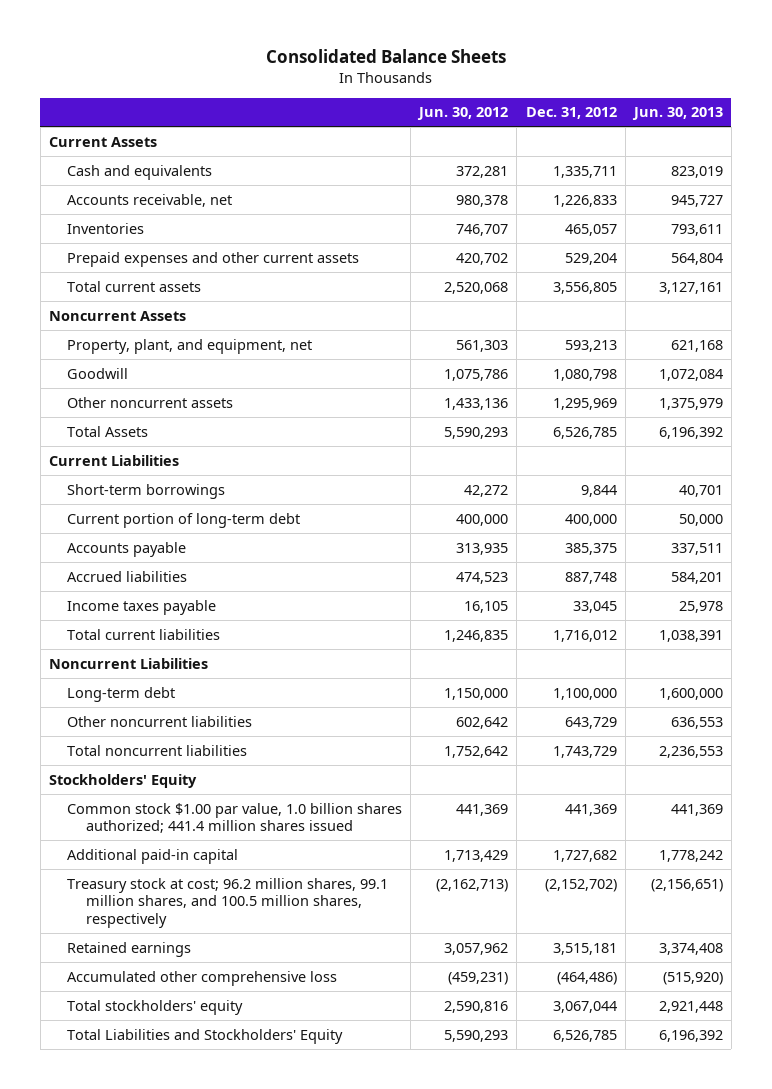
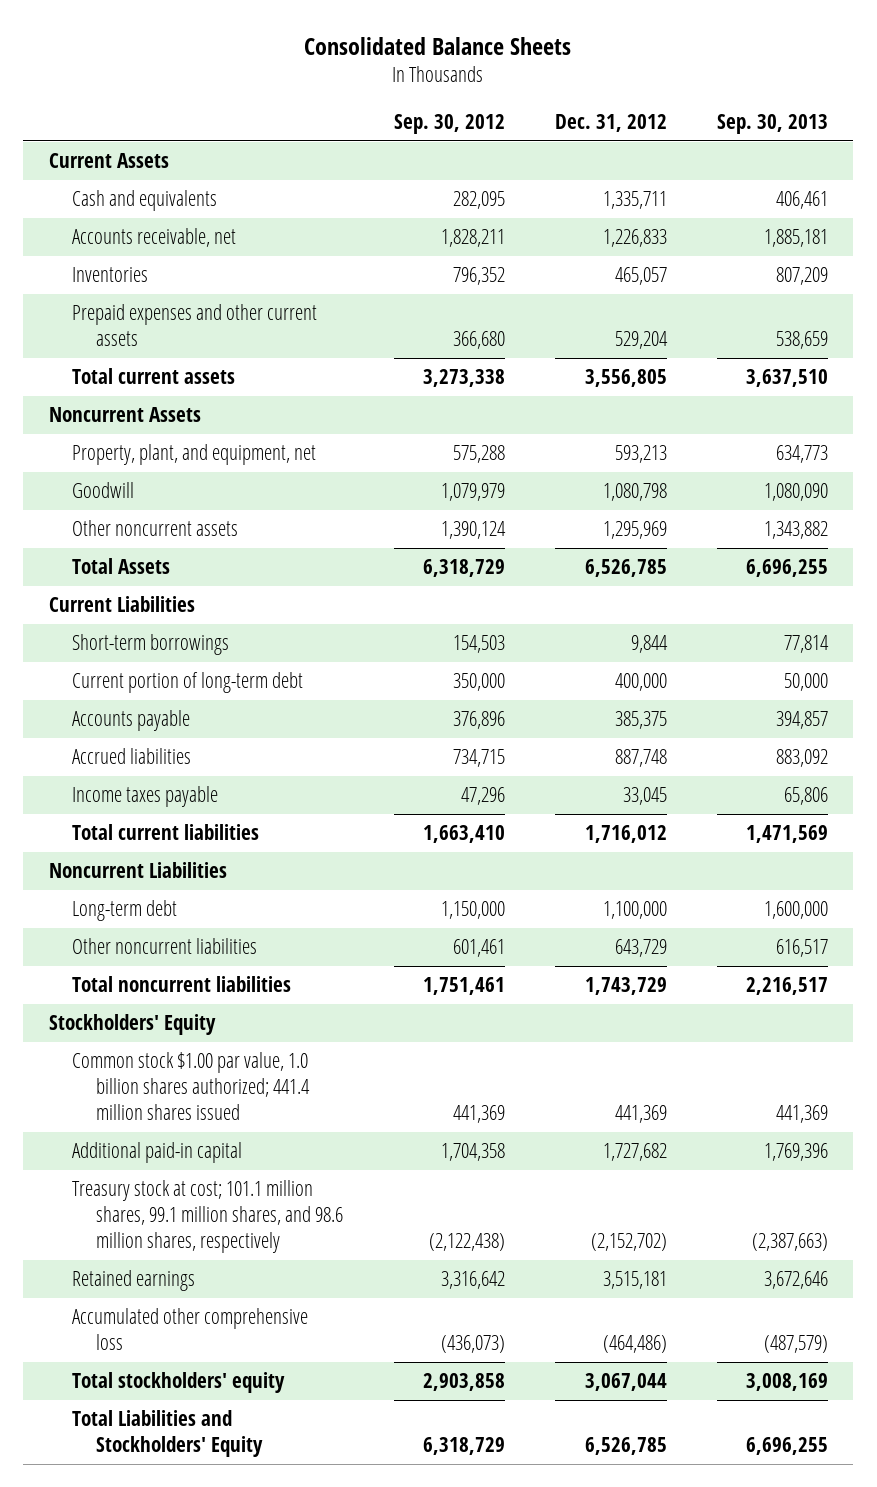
[417,107,509,121] Jun. 30, 2012 -> none
[631,107,723,121] Jun. 30, 2013 -> none
none -> [393,113,505,134] Sep. 30, 2012
none -> [717,113,829,134] Sep. 30, 2013
[67,877,389,928] Treasury stock at cost; 96.2 million shares, 99.1 million shares, and 100.5 million shares, respectively -> [72,1180,344,1254] Treasury stock at cost; 101.1 million shares, 99.1 million shares, and 98.6 million shares, respectively

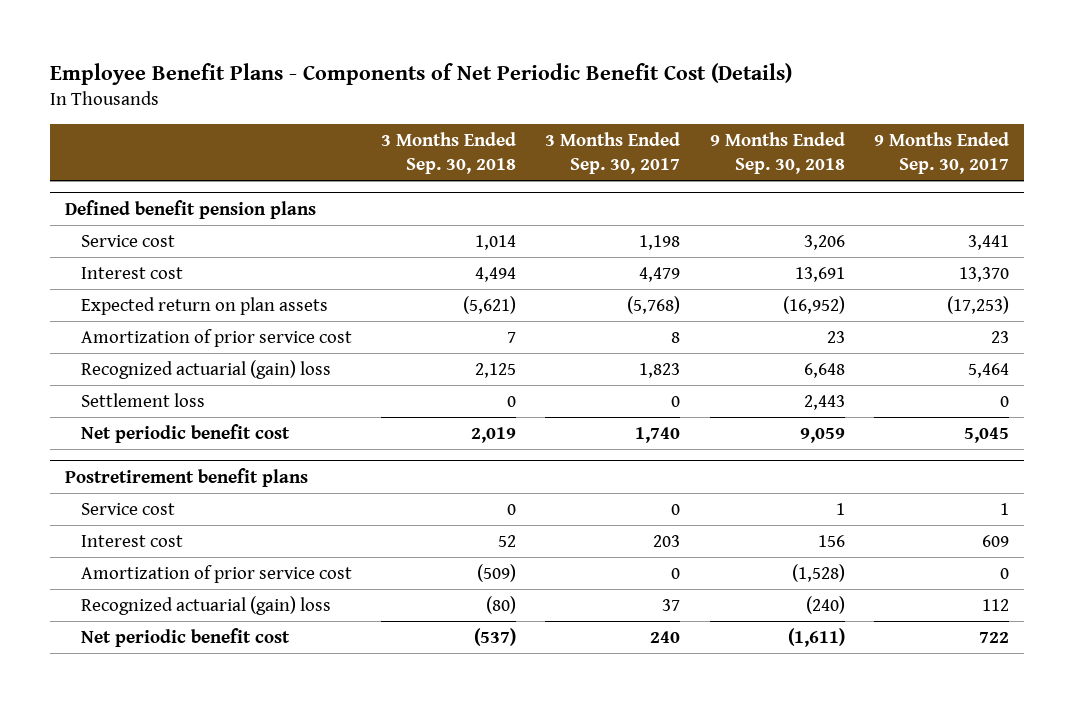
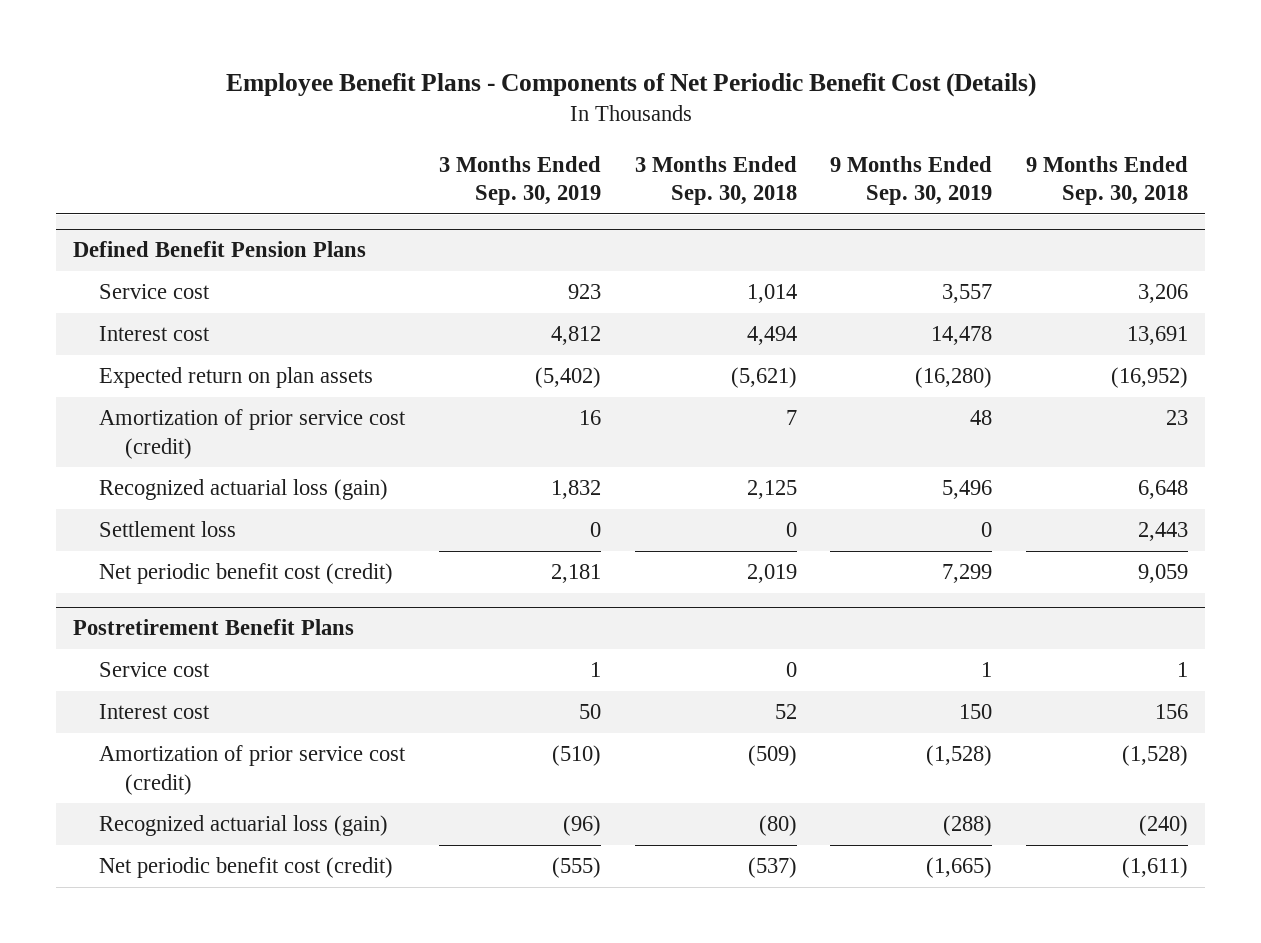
[545,132,681,175] 3 Months Ended Sep. 30, 2017 -> none
[874,132,1010,175] 9 Months Ended Sep. 30, 2017 -> none
none -> [438,155,601,205] 3 Months Ended Sep. 30, 2019
none -> [830,155,993,205] 9 Months Ended Sep. 30, 2019
[65,199,317,219] Defined benefit pension plans -> [73,241,367,258] Defined Benefit Pension Plans
[80,328,352,347] Amortization of prior service cost -> [98,409,406,459] Amortization of prior service cost (credit)
[80,359,331,379] Recognized actuarial (gain) loss -> [98,479,388,501] Recognized actuarial loss (gain)
[80,423,290,443] Net periodic benefit cost -> [98,563,393,585] Net periodic benefit cost (credit)
[65,467,309,487] Postretirement benefit plans -> [73,619,355,636] Postretirement Benefit Plans
[80,564,352,583] Amortization of prior service cost -> [98,745,406,795] Amortization of prior service cost (credit)
[80,595,331,615] Recognized actuarial (gain) loss -> [98,815,388,837] Recognized actuarial loss (gain)
[80,627,290,647] Net periodic benefit cost -> [98,857,393,879] Net periodic benefit cost (credit)

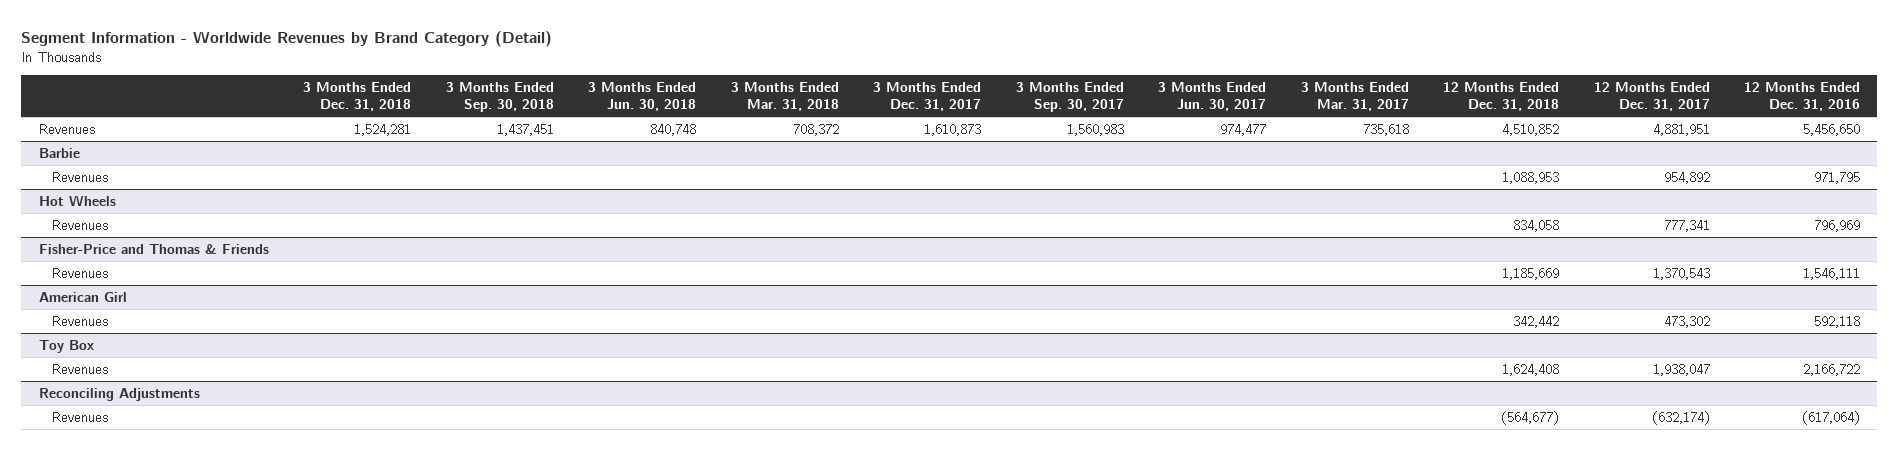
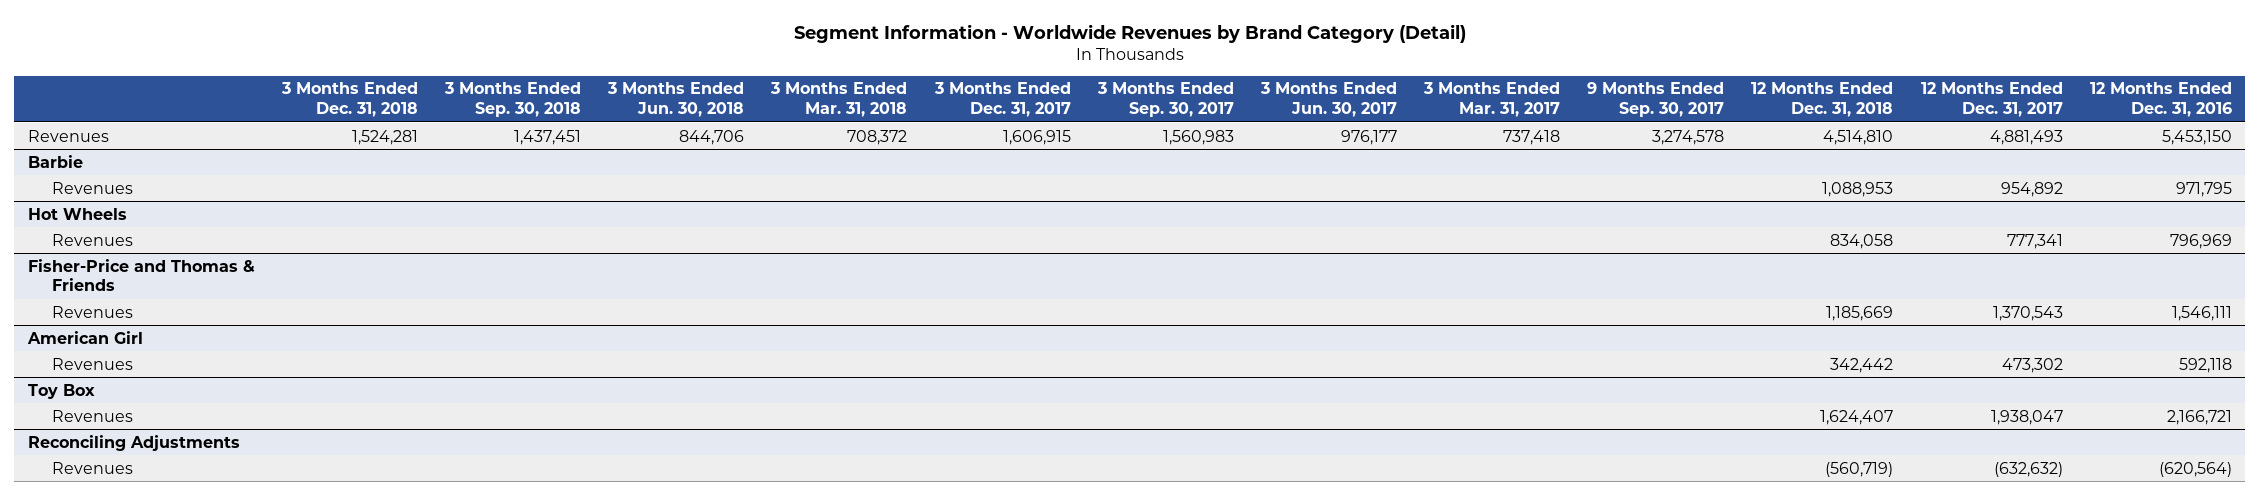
none -> [1587,82,1725,117] 9 Months Ended Sep. 30, 2017
[650,123,697,136] 840,748 -> [679,129,745,145] 844,706
[924,123,982,136] 1,610,873 -> [1002,129,1071,145] 1,606,915
[1220,123,1267,136] 974,477 -> [1340,129,1397,145] 976,177
[1362,123,1409,136] 735,618 -> [1503,129,1561,145] 737,418
[1502,123,1560,136] 4,510,852 -> [1823,129,1894,145] 4,514,810
[1652,123,1710,136] 4,881,951 -> [1989,129,2063,145] 4,881,493
[1803,123,1861,136] 5,456,650 -> [2161,129,2232,145] 5,453,150
[1502,363,1560,376] 1,624,408 -> [1820,409,1894,425] 1,624,407
[1803,363,1861,376] 2,166,722 -> [2166,409,2232,425] 2,166,721
[1501,410,1560,425] (564,677) -> [1825,461,1894,477] (560,719)
[1651,410,1710,425] (632,174) -> [1993,461,2063,477] (632,632)
[1802,410,1861,425] (617,064) -> [2158,461,2232,477] (620,564)

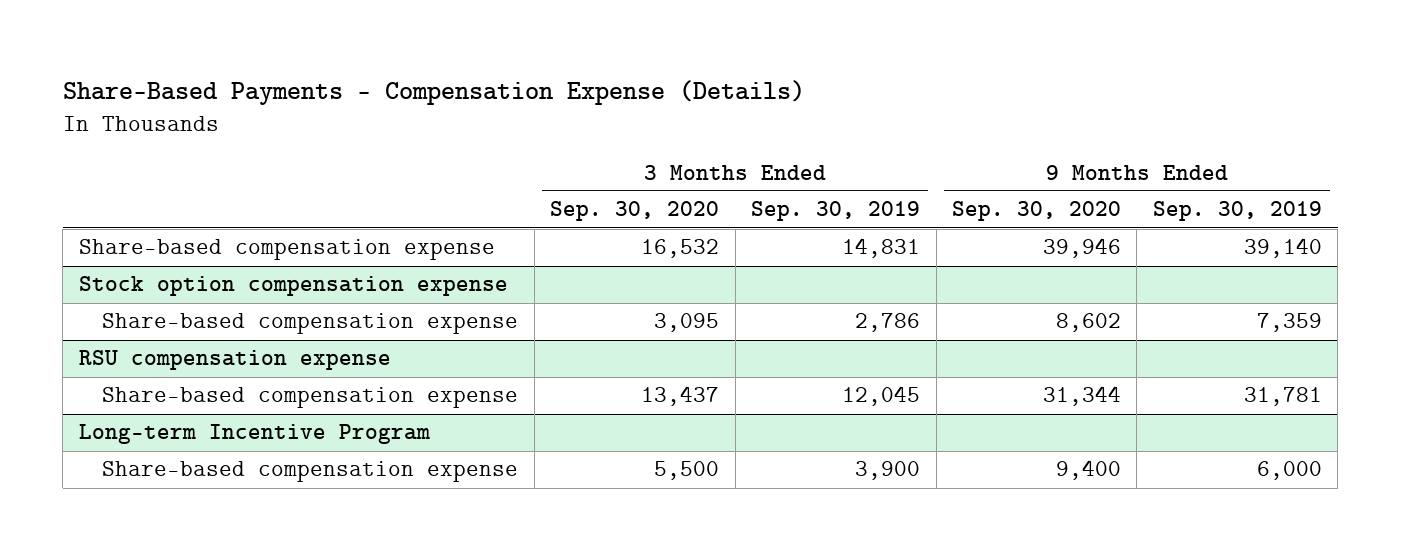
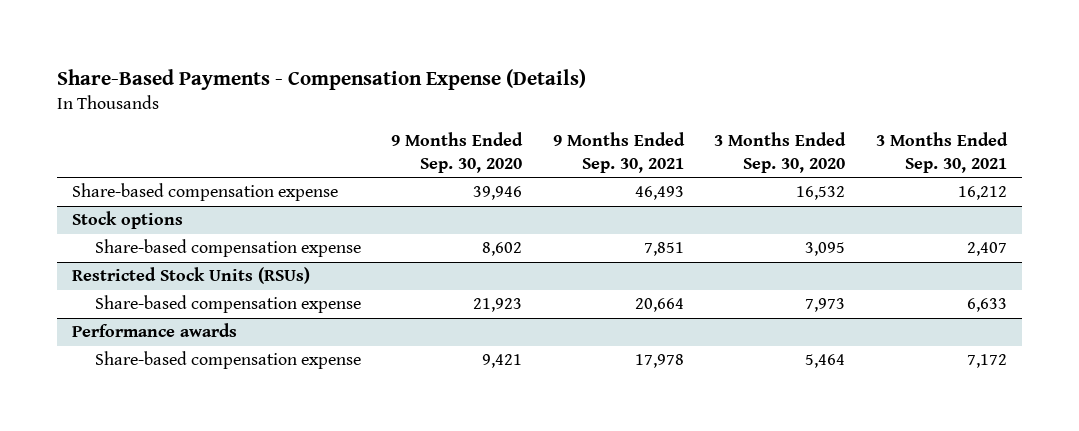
[751,201,921,222] Sep. 30, 2019 -> none
[1152,201,1322,222] Sep. 30, 2019 -> none
none -> [552,132,685,173] 9 Months Ended Sep. 30, 2021
none -> [875,132,1008,173] 3 Months Ended Sep. 30, 2021
[78,276,508,297] Stock option compensation expense -> [72,211,184,230] Stock options
[78,424,430,445] Long-term Incentive Program -> none
[78,350,391,371] RSU compensation expense -> [72,267,311,285] Restricted Stock Units (RSUs)
[641,386,720,407] 13,437 -> [805,298,846,313] 7,973
[1043,386,1122,407] 31,344 -> [473,298,523,313] 21,923
none -> [72,323,238,338] Performance awards
[654,461,720,481] 5,500 -> [805,354,846,369] 5,464
[1056,460,1122,481] 9,400 -> [482,354,523,369] 9,421

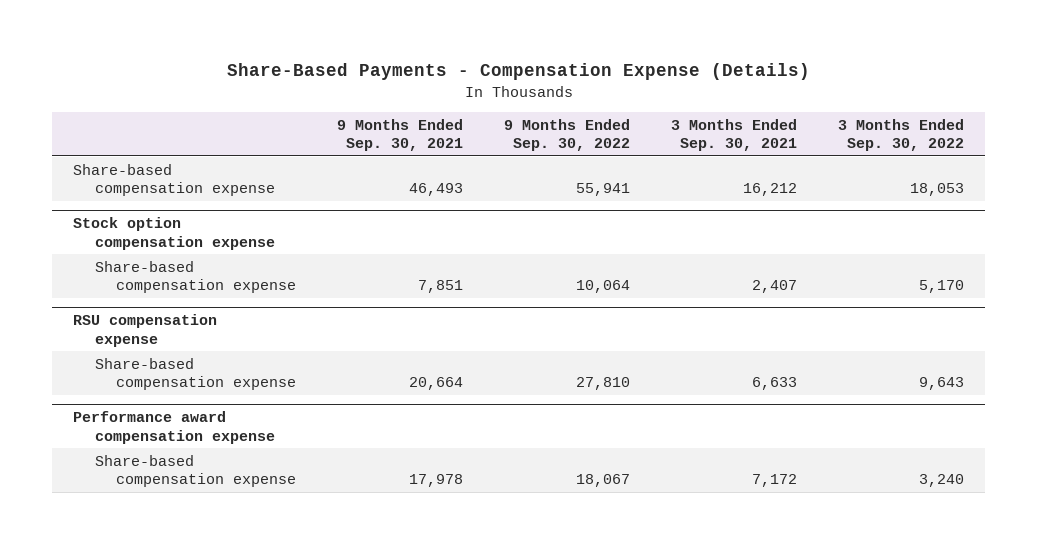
[391,132,524,173] 9 Months Ended Sep. 30, 2020 -> none
[714,132,847,173] 3 Months Ended Sep. 30, 2020 -> none
none -> [504,118,631,152] 9 Months Ended Sep. 30, 2022
none -> [838,118,965,152] 3 Months Ended Sep. 30, 2022
[72,211,184,230] Stock options -> [73,217,275,250] Stock option compensation expense
[72,267,311,285] Restricted Stock Units (RSUs) -> [73,314,218,347] RSU compensation expense
[72,323,238,338] Performance awards -> [73,411,275,444] Performance award compensation expense

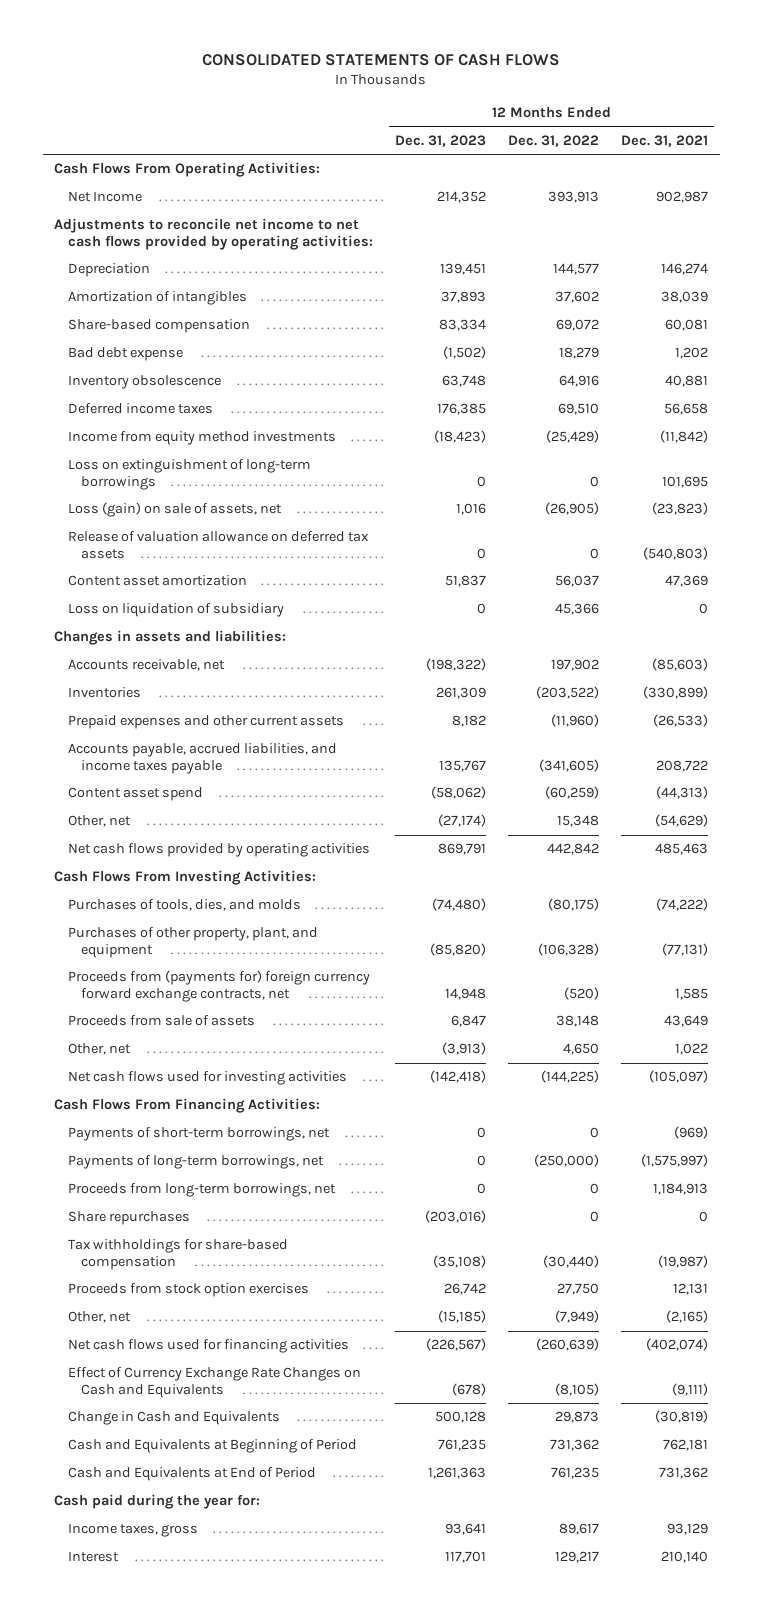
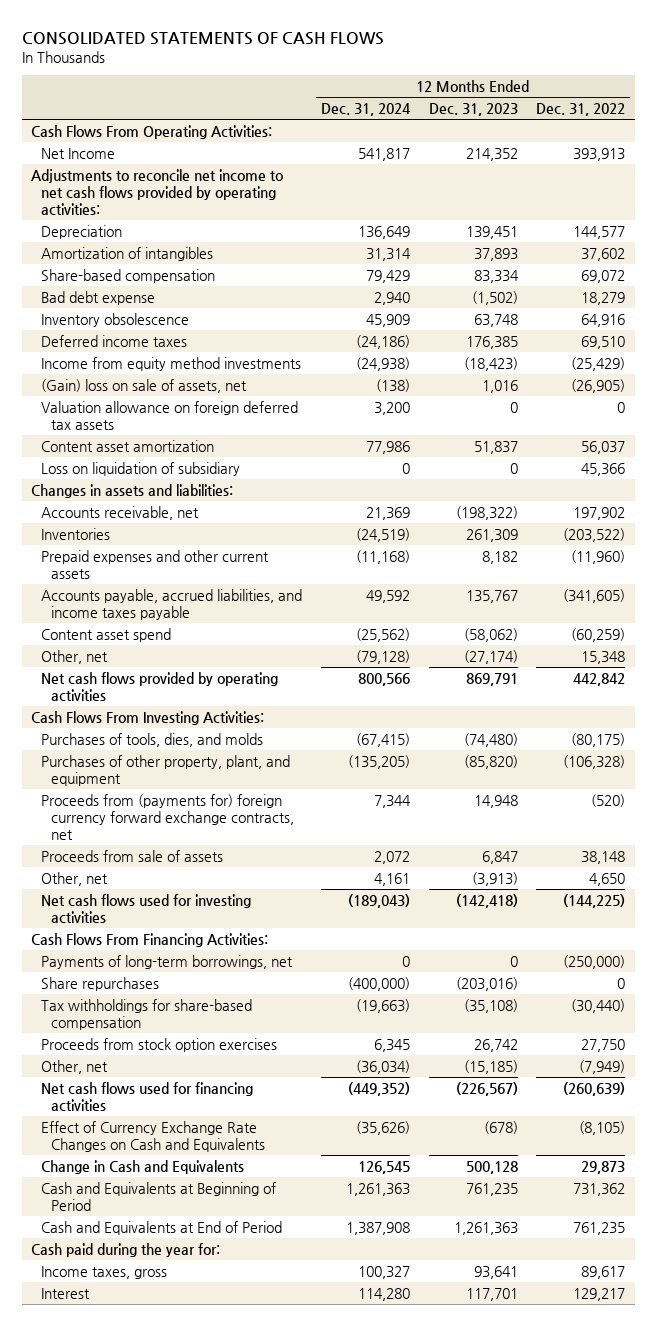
[621,134,709,147] Dec. 31, 2021 -> none
none -> [320,103,411,117] Dec. 31, 2024
[67,459,311,491] Loss on extinguishment of long-term borrowings -> none
[67,502,282,518] Loss (gain) on sale of assets, net -> [41,378,248,393] (Gain) loss on sale of assets, net
[67,531,369,560] Release of valuation allowance on deferred tax assets -> [41,400,299,430] Valuation allowance on foreign deferred tax assets
[67,1127,330,1142] Payments of short-term borrowings, net -> none
[67,1183,336,1198] Proceeds from long-term borrowings, net -> none

